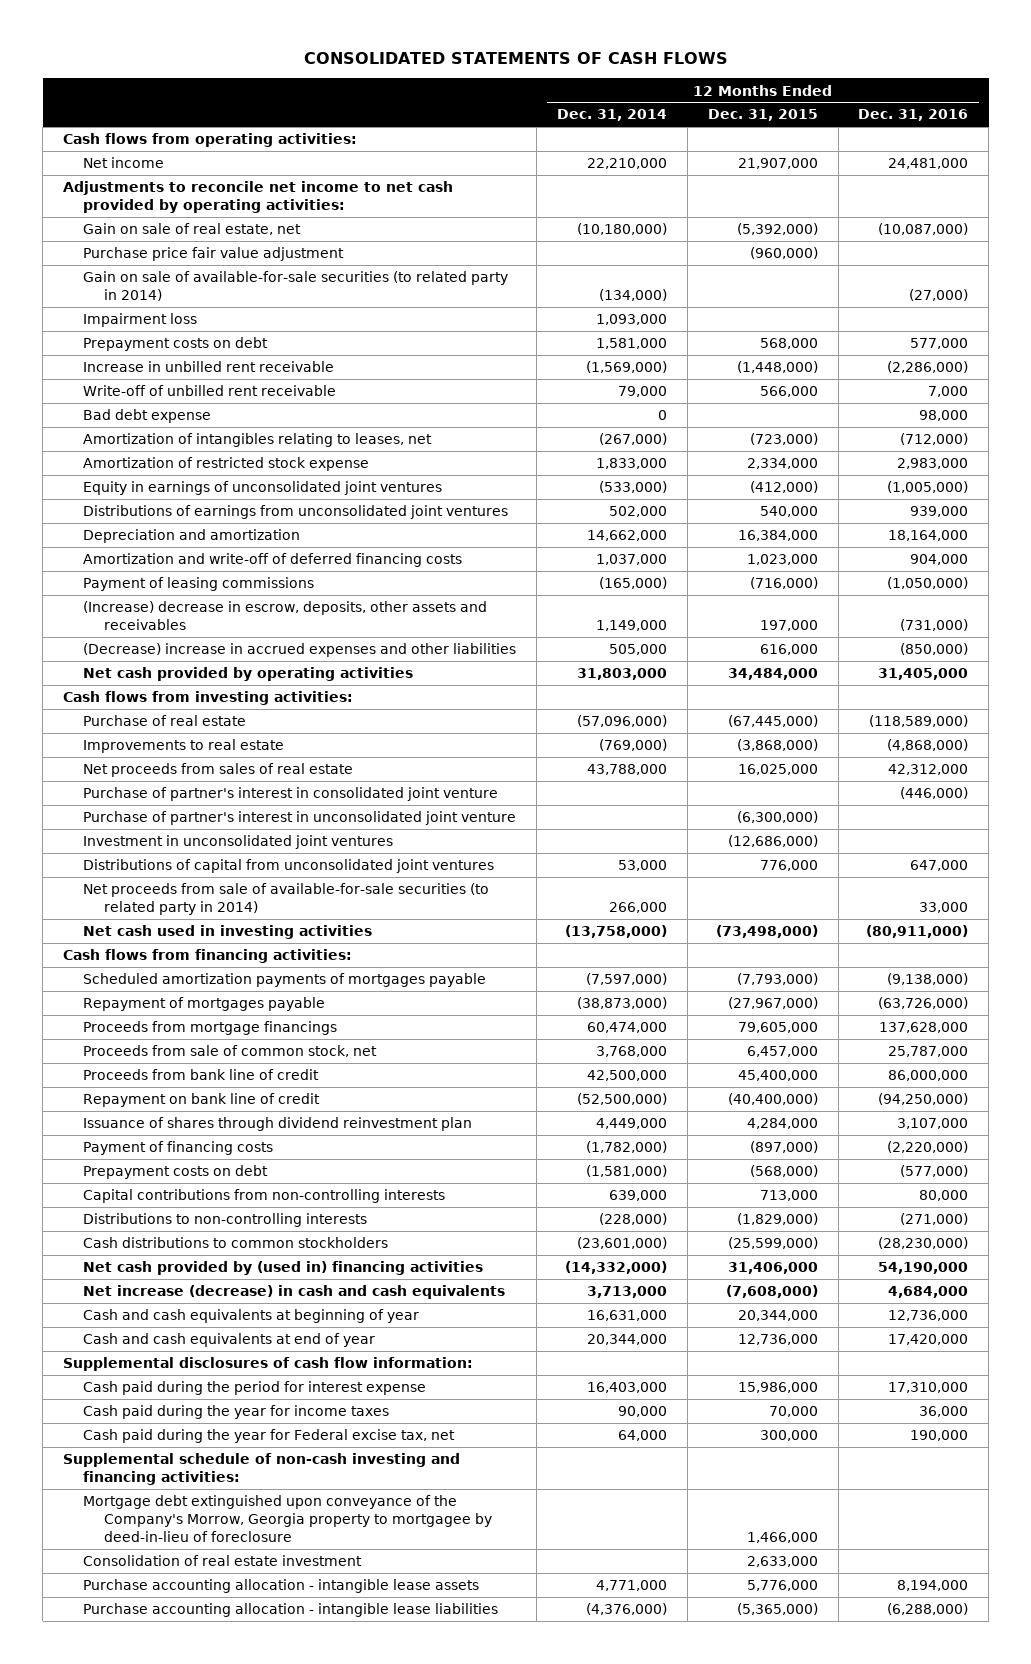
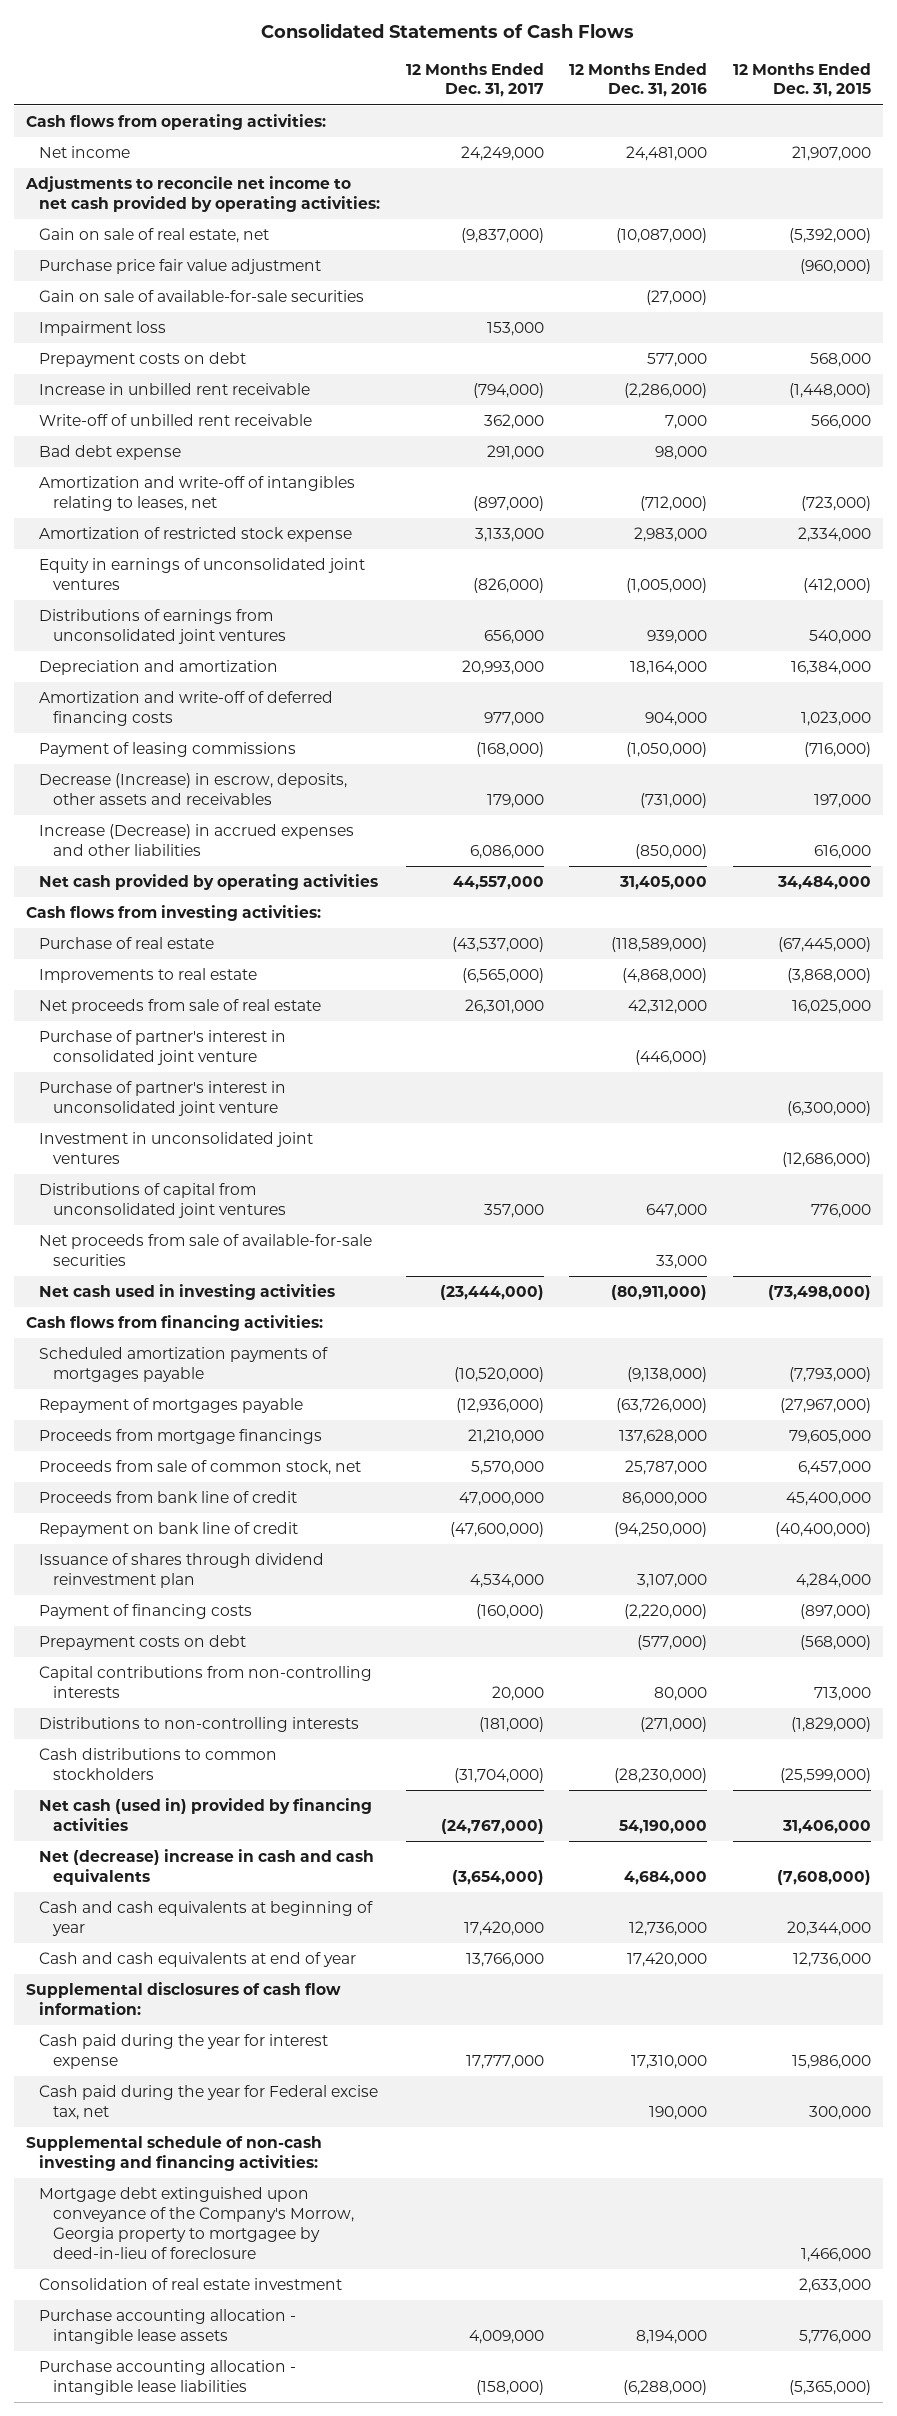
[303,52,728,65] CONSOLIDATED STATEMENTS OF CASH FLOWS -> [261,22,635,38] Consolidated Statements of Cash Flows
[557,109,668,122] Dec. 31, 2014 -> none
none -> [405,62,544,98] 12 Months Ended Dec. 31, 2017
[83,271,509,302] Gain on sale of available-for-sale securities (to related party in 2014) -> [39,290,365,303] Gain on sale of available-for-sale securities
[83,433,433,448] Amortization of intangibles relating to leases, net -> [39,476,356,511] Amortization and write-off of intangibles relating to leases, net
[83,601,488,631] (Increase) decrease in escrow, deposits, other assets and receivables -> [39,773,348,805] Decrease (Increase) in escrow, deposits, other assets and receivables
[83,643,517,658] (Decrease) increase in accrued expenses and other liabilities -> [39,824,355,856] Increase (Decrease) in accrued expenses and other liabilities
[83,763,354,778] Net proceeds from sales of real estate -> [39,999,322,1015] Net proceeds from sale of real estate
[83,883,490,916] Net proceeds from sale of available-for-sale securities (to related party in 2014) -> [39,1234,373,1266] Net proceeds from sale of available-for-sale securities
[83,1261,484,1276] Net cash provided by (used in) financing activities -> [39,1798,373,1831] Net cash (used in) provided by financing activities
[83,1285,506,1300] Net increase (decrease) in cash and cash equivalents -> [39,1849,375,1885] Net (decrease) increase in cash and cash equivalents
[83,1405,390,1420] Cash paid during the year for income taxes -> none
[83,1381,427,1396] Cash paid during the period for interest expense -> [39,2034,329,2069] Cash paid during the year for interest expense

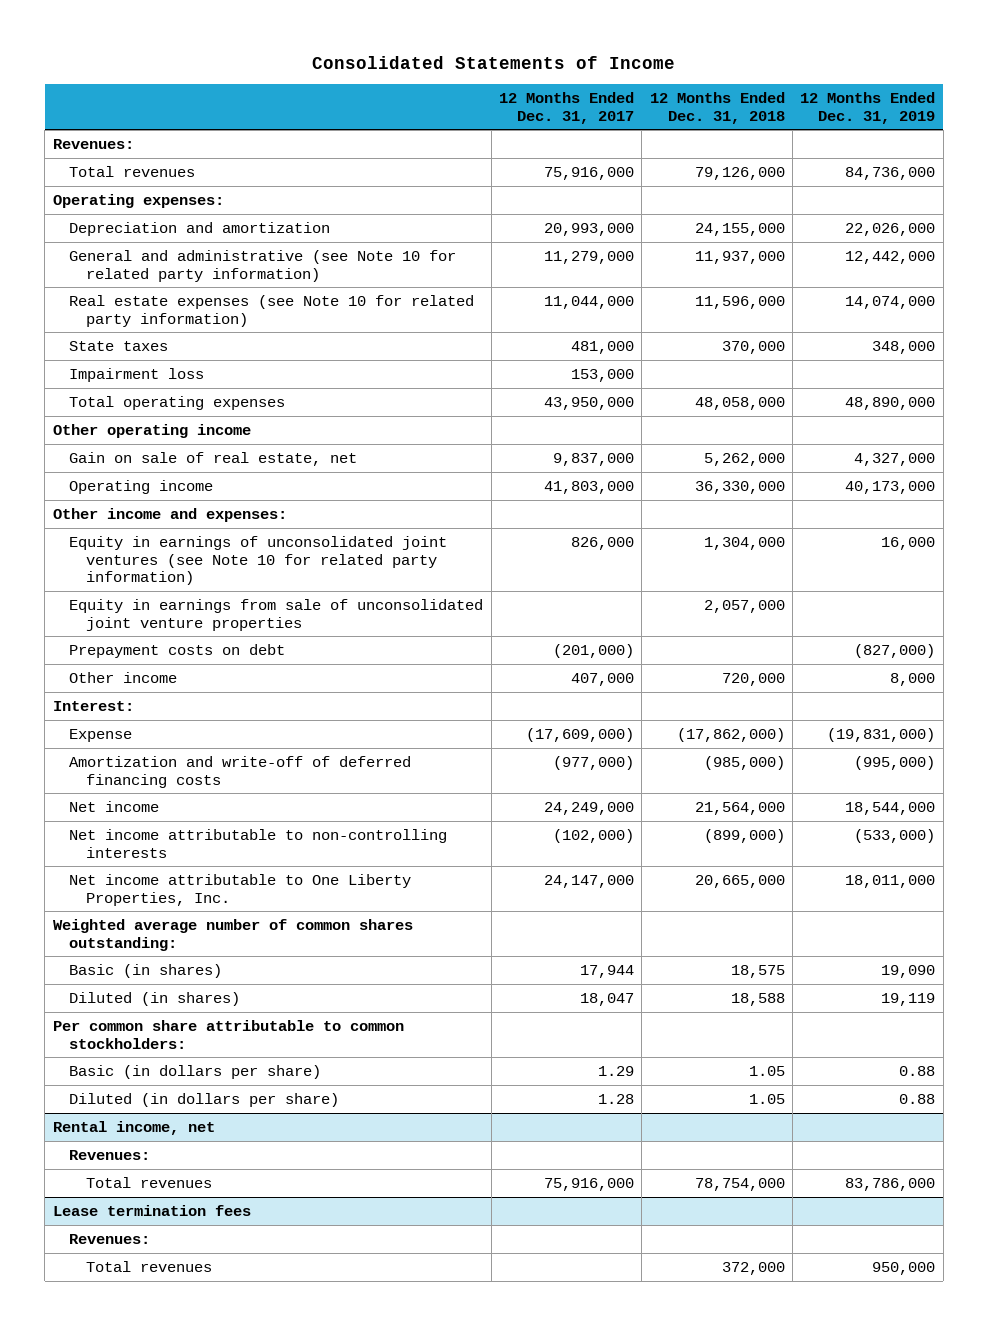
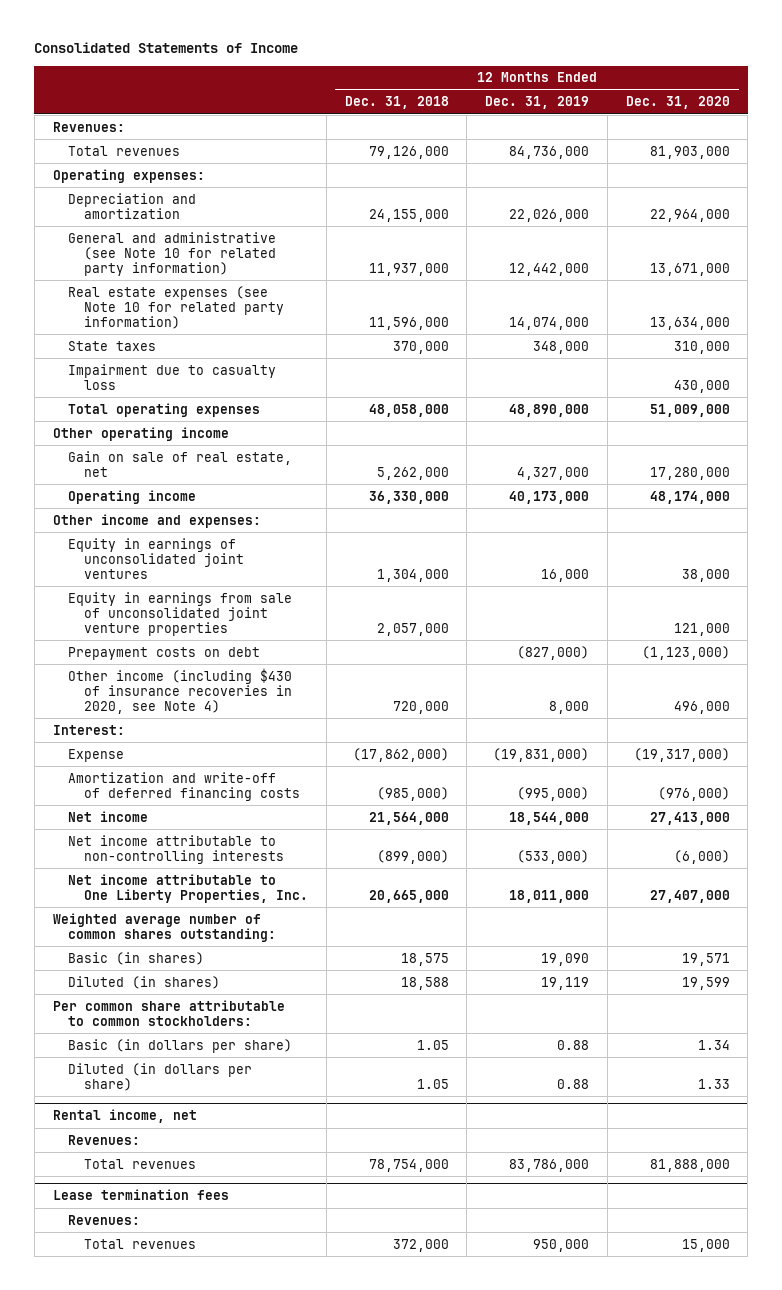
[499,91,635,124] 12 Months Ended Dec. 31, 2017 -> none
none -> [625,96,730,110] Dec. 31, 2020
[69,367,205,382] Impairment loss -> [68,363,277,390] Impairment due to casualty loss
[69,535,448,586] Equity in earnings of unconsolidated joint ventures (see Note 10 for related party information) -> [68,537,244,579] Equity in earnings of unconsolidated joint ventures
[69,671,178,683] Other income -> [68,667,293,714] Other income (including $430 of insurance recoveries in 2020, see Note 4)

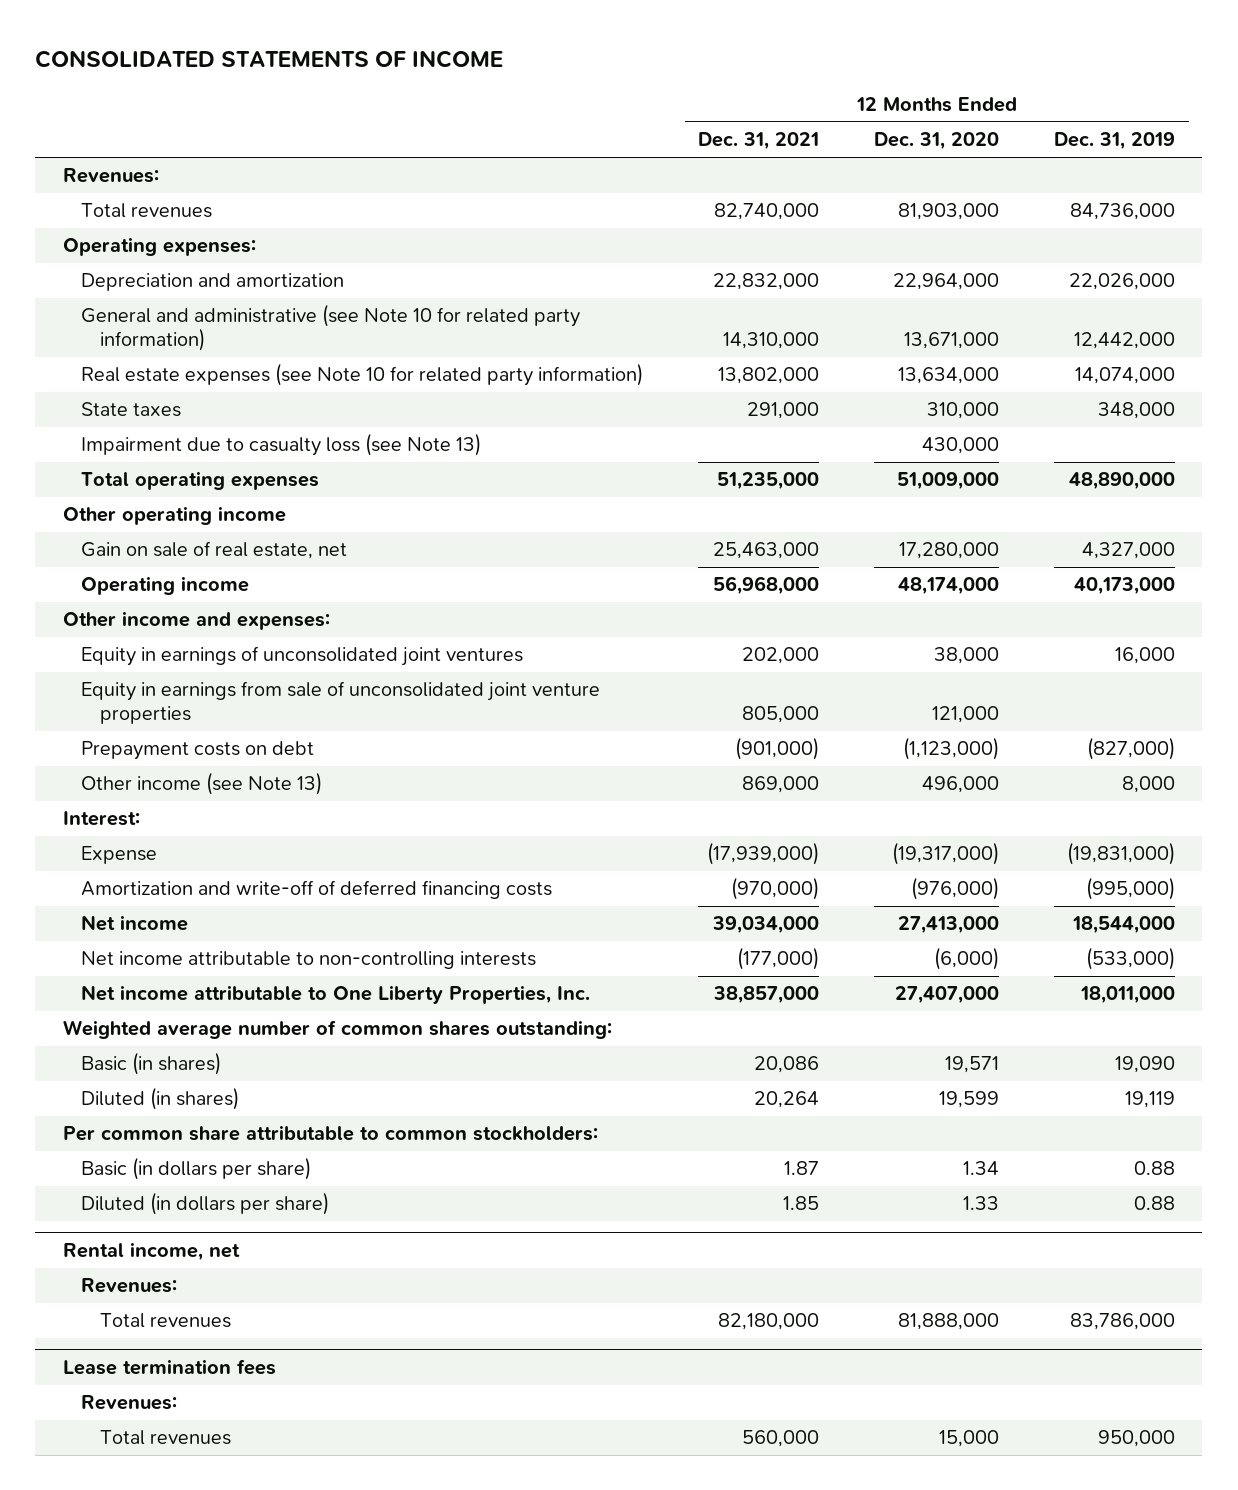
[34,42,299,54] Consolidated Statements of Income -> [35,49,504,68] CONSOLIDATED STATEMENTS OF INCOME
[344,96,449,110] Dec. 31, 2018 -> none
none -> [698,132,820,151] Dec. 31, 2021
[68,363,277,390] Impairment due to casualty loss -> [81,433,482,457] Impairment due to casualty loss (see Note 13)
[68,667,293,714] Other income (including $430 of insurance recoveries in 2020, see Note 4) -> [81,772,323,796] Other income (see Note 13)

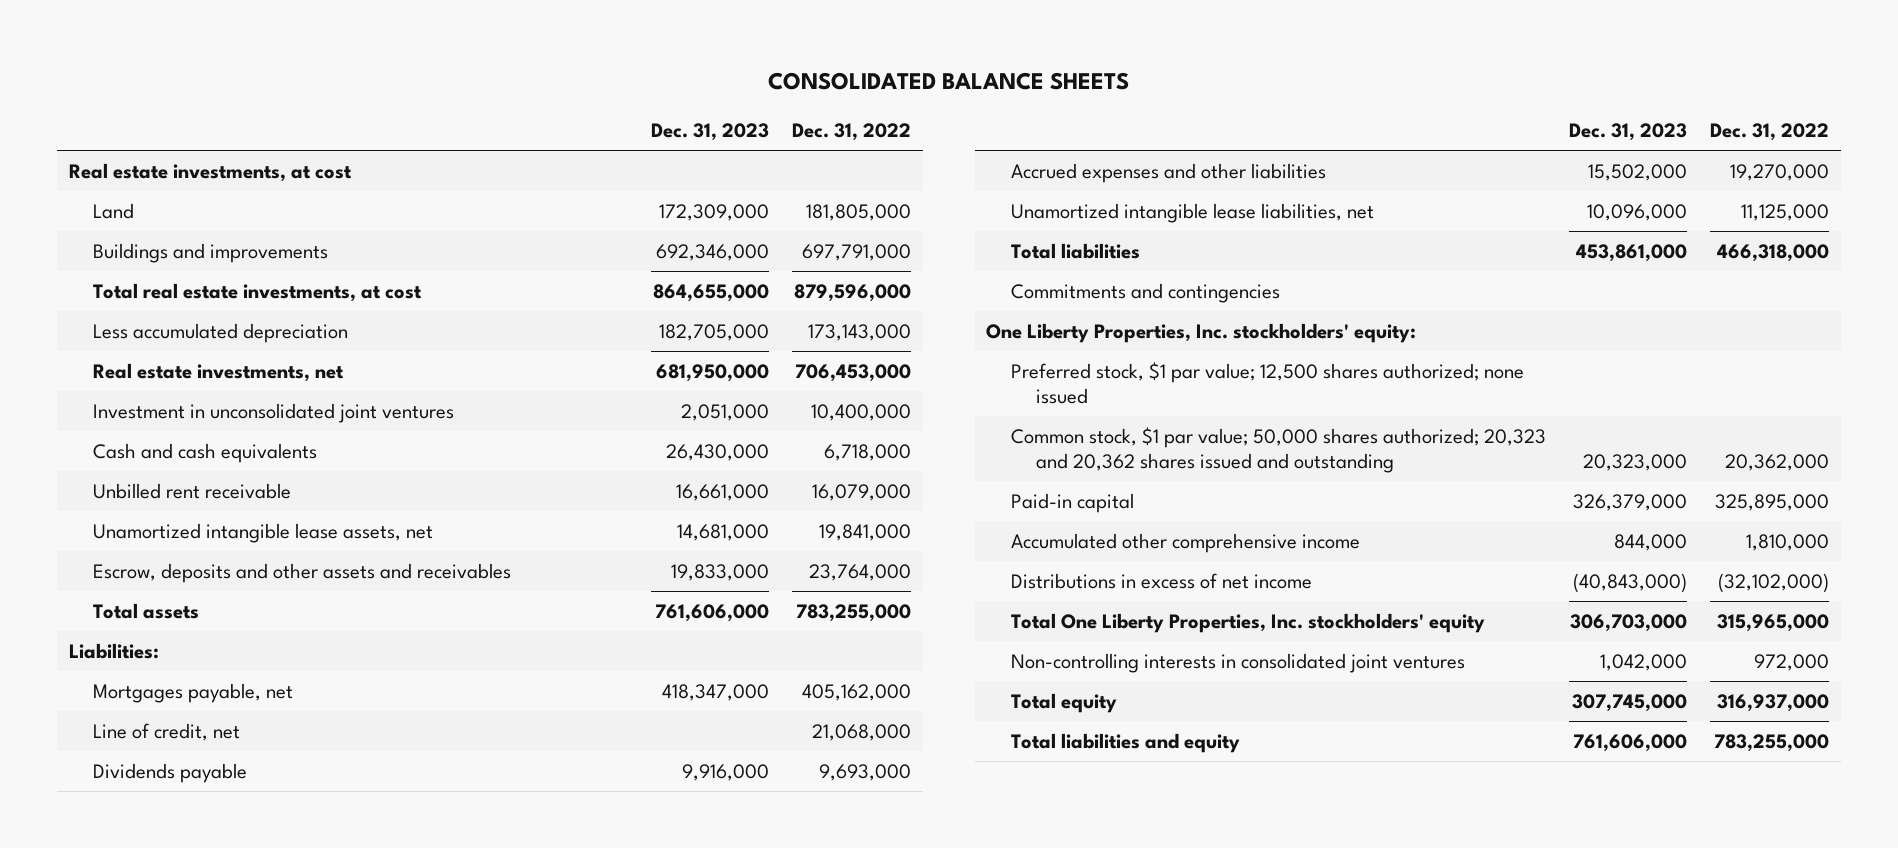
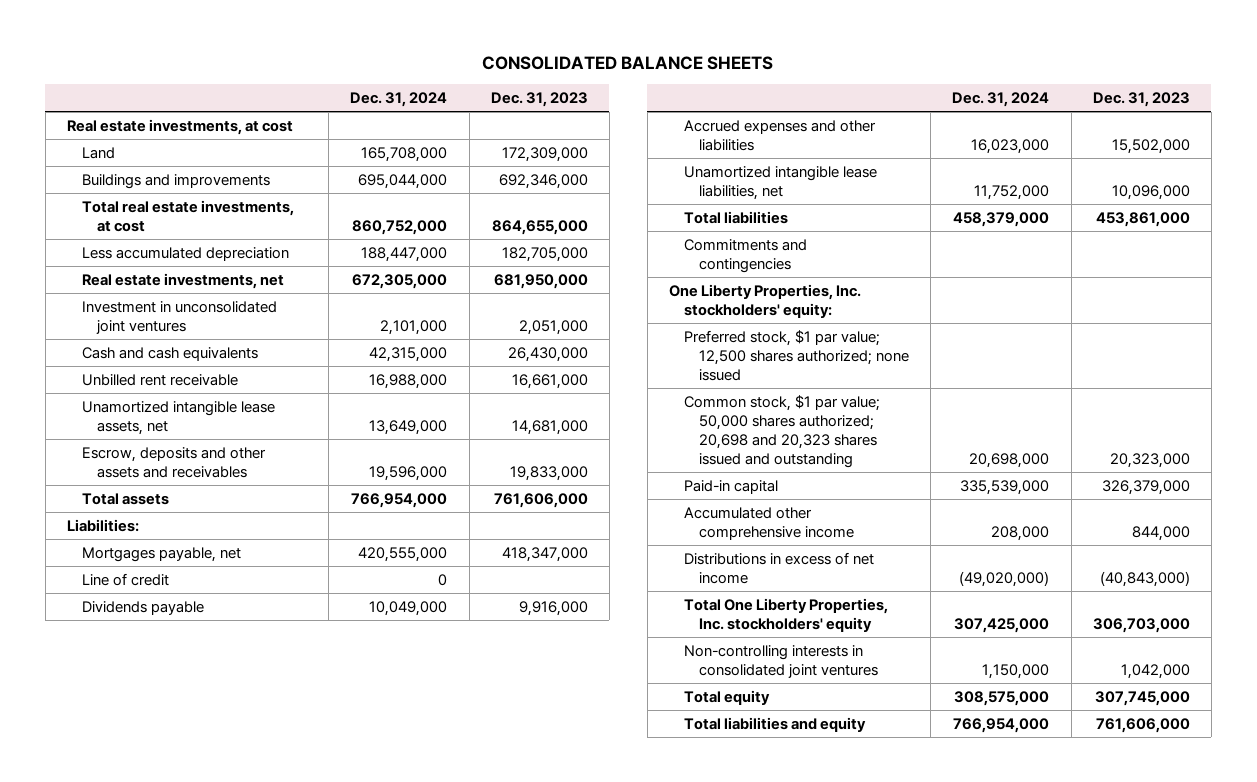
[792,123,912,142] Dec. 31, 2022 -> none
none -> [350,92,448,108] Dec. 31, 2024
[93,723,241,742] Line of credit, net -> [82,572,170,586] Line of credit
[1011,427,1547,473] Common stock, $1 par value; 50,000 shares authorized; 20,323 and 20,362 shares issued and outstanding -> [684,394,881,469] Common stock, $1 par value; 50,000 shares authorized; 20,698 and 20,323 shares issued and outstanding

